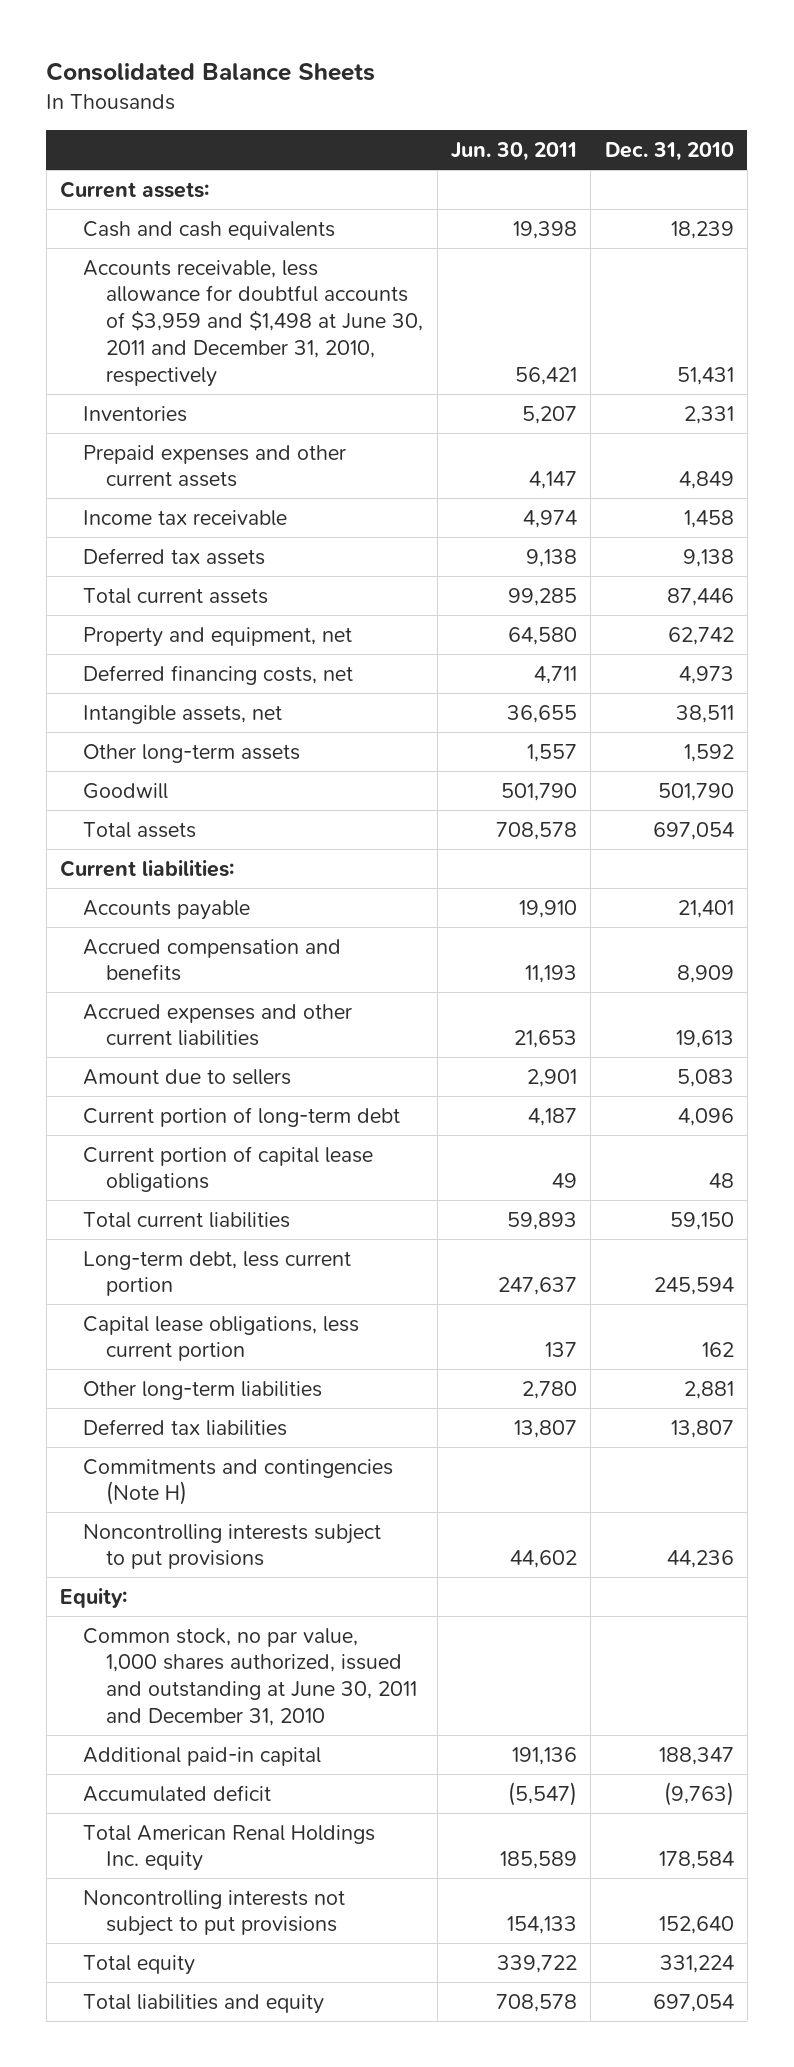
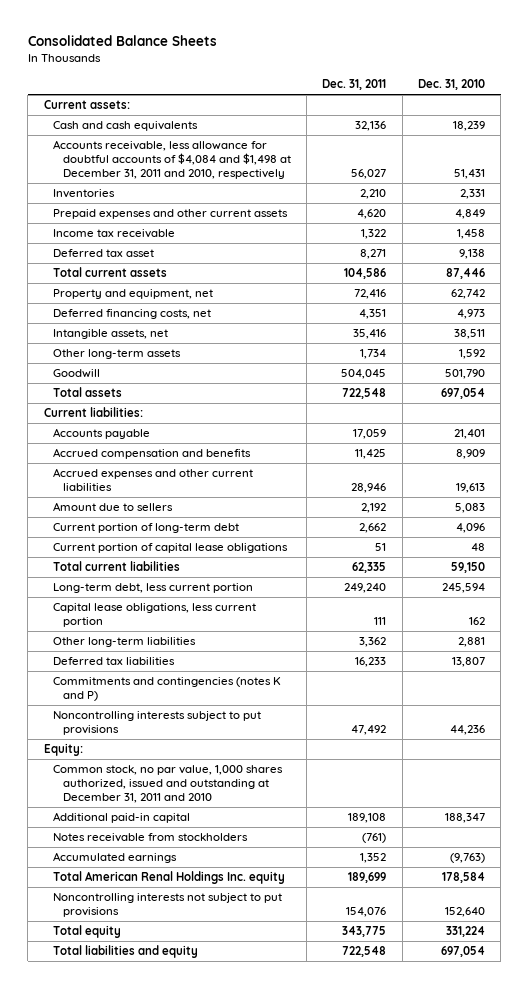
[450,142,577,162] Jun. 30, 2011 -> none
none -> [322,79,387,91] Dec. 31, 2011
[83,259,424,388] Accounts receivable, less allowance for doubtful accounts of $3,959 and $1,498 at June 30, 2011 and December 31, 2010, respectively -> [53,140,291,180] Accounts receivable, less allowance for doubtful accounts of $4,084 and $1,498 at December 31, 2011 and 2010, respectively
[83,547,266,565] Deferred tax assets -> [53,249,155,258] Deferred tax asset
[83,1458,394,1506] Commitments and contingencies (Note H) -> [53,677,282,702] Commitments and contingencies (notes K and P)
[83,1627,418,1727] Common stock, no par value, 1,000 shares authorized, issued and outstanding at June 30, 2011 and December 31, 2010 -> [53,765,284,804] Common stock, no par value, 1,000 shares authorized, issued and outstanding at December 31, 2011 and 2010
none -> [53,833,249,843] Notes receivable from stockholders
[83,1784,272,1802] Accumulated deficit -> [53,852,178,864] Accumulated earnings

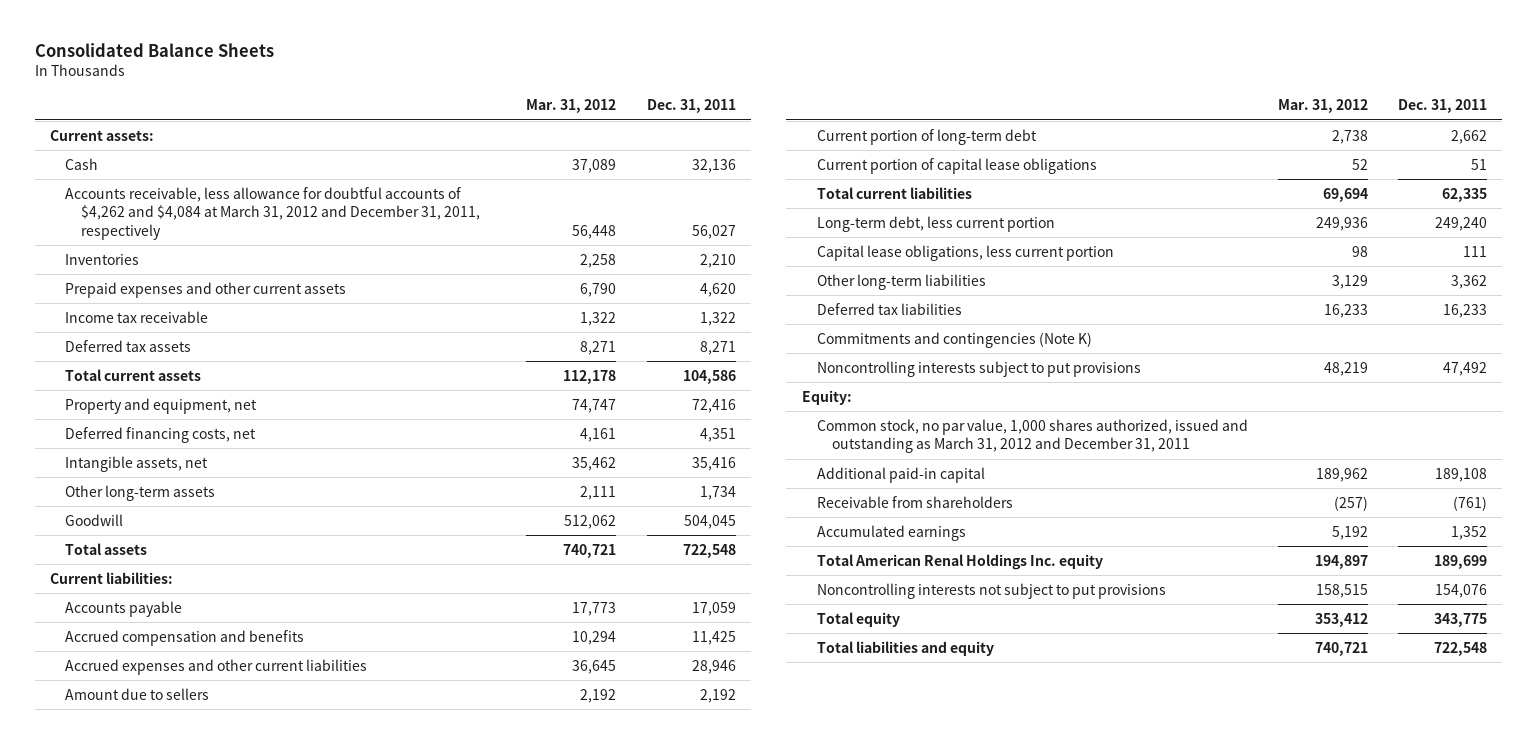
[418,79,486,91] Dec. 31, 2010 -> none
none -> [526,99,617,114] Mar. 31, 2012
[53,121,199,132] Cash and cash equivalents -> [65,157,99,170] Cash
[53,140,291,180] Accounts receivable, less allowance for doubtful accounts of $4,084 and $1,498 at December 31, 2011 and 2010, respectively -> [65,186,480,240] Accounts receivable, less allowance for doubtful accounts of $4,262 and $4,084 at March 31, 2012 and December 31, 2011, respectively
[53,249,155,258] Deferred tax asset -> [65,339,192,352] Deferred tax assets
[53,677,282,702] Commitments and contingencies (notes K and P) -> [816,331,1092,348] Commitments and contingencies (Note K)
[53,765,284,804] Common stock, no par value, 1,000 shares authorized, issued and outstanding at December 31, 2011 and 2010 -> [816,418,1248,454] Common stock, no par value, 1,000 shares authorized, issued and outstanding as March 31, 2012 and December 31, 2011
[53,833,249,843] Notes receivable from stockholders -> [816,495,1013,508] Receivable from shareholders

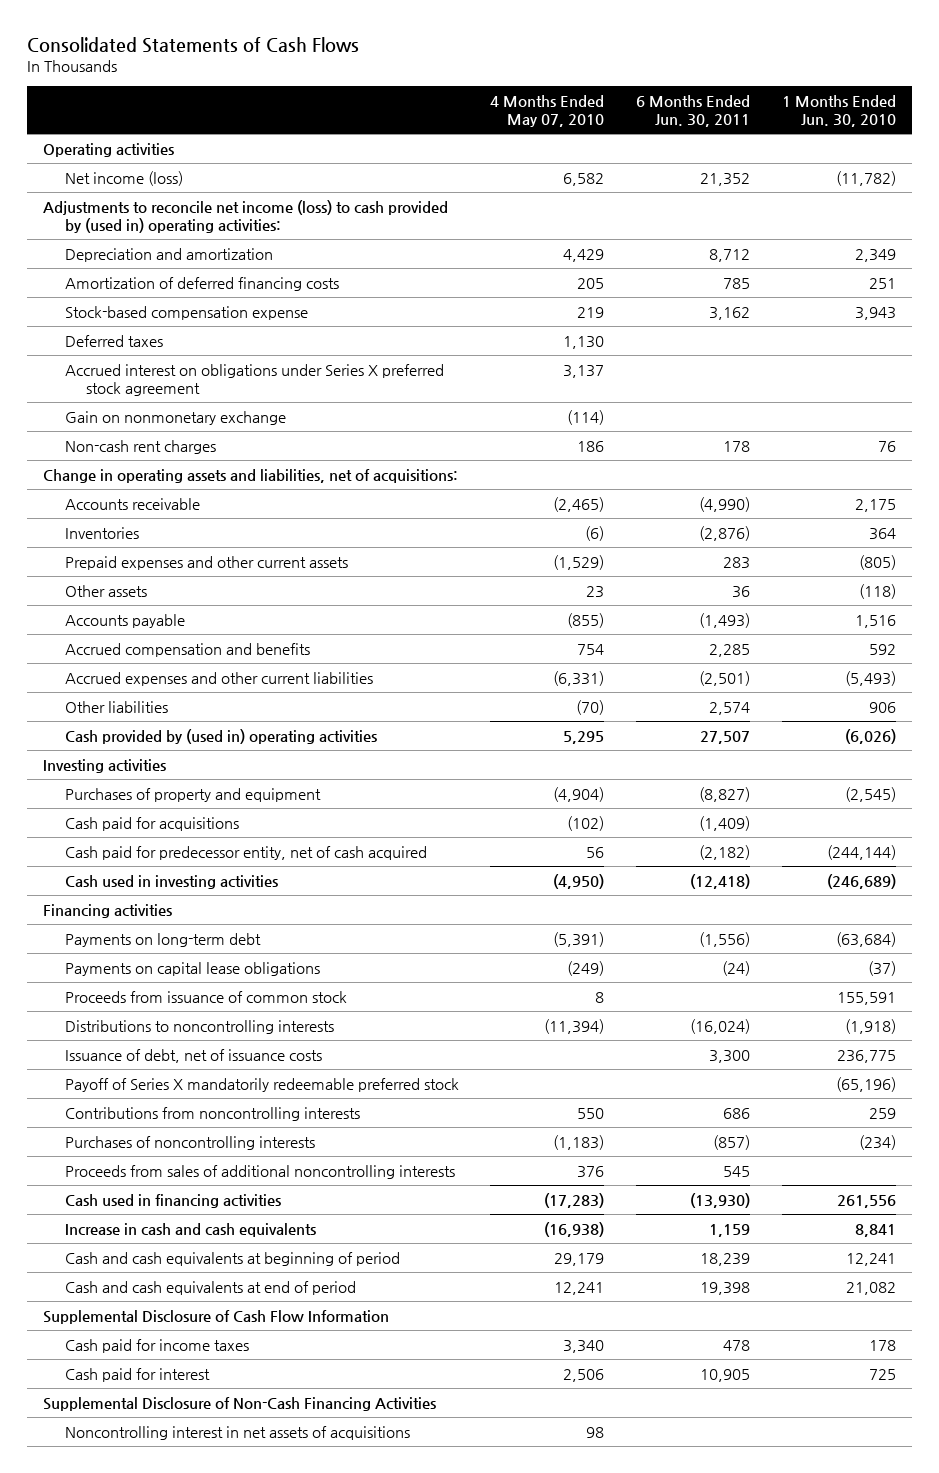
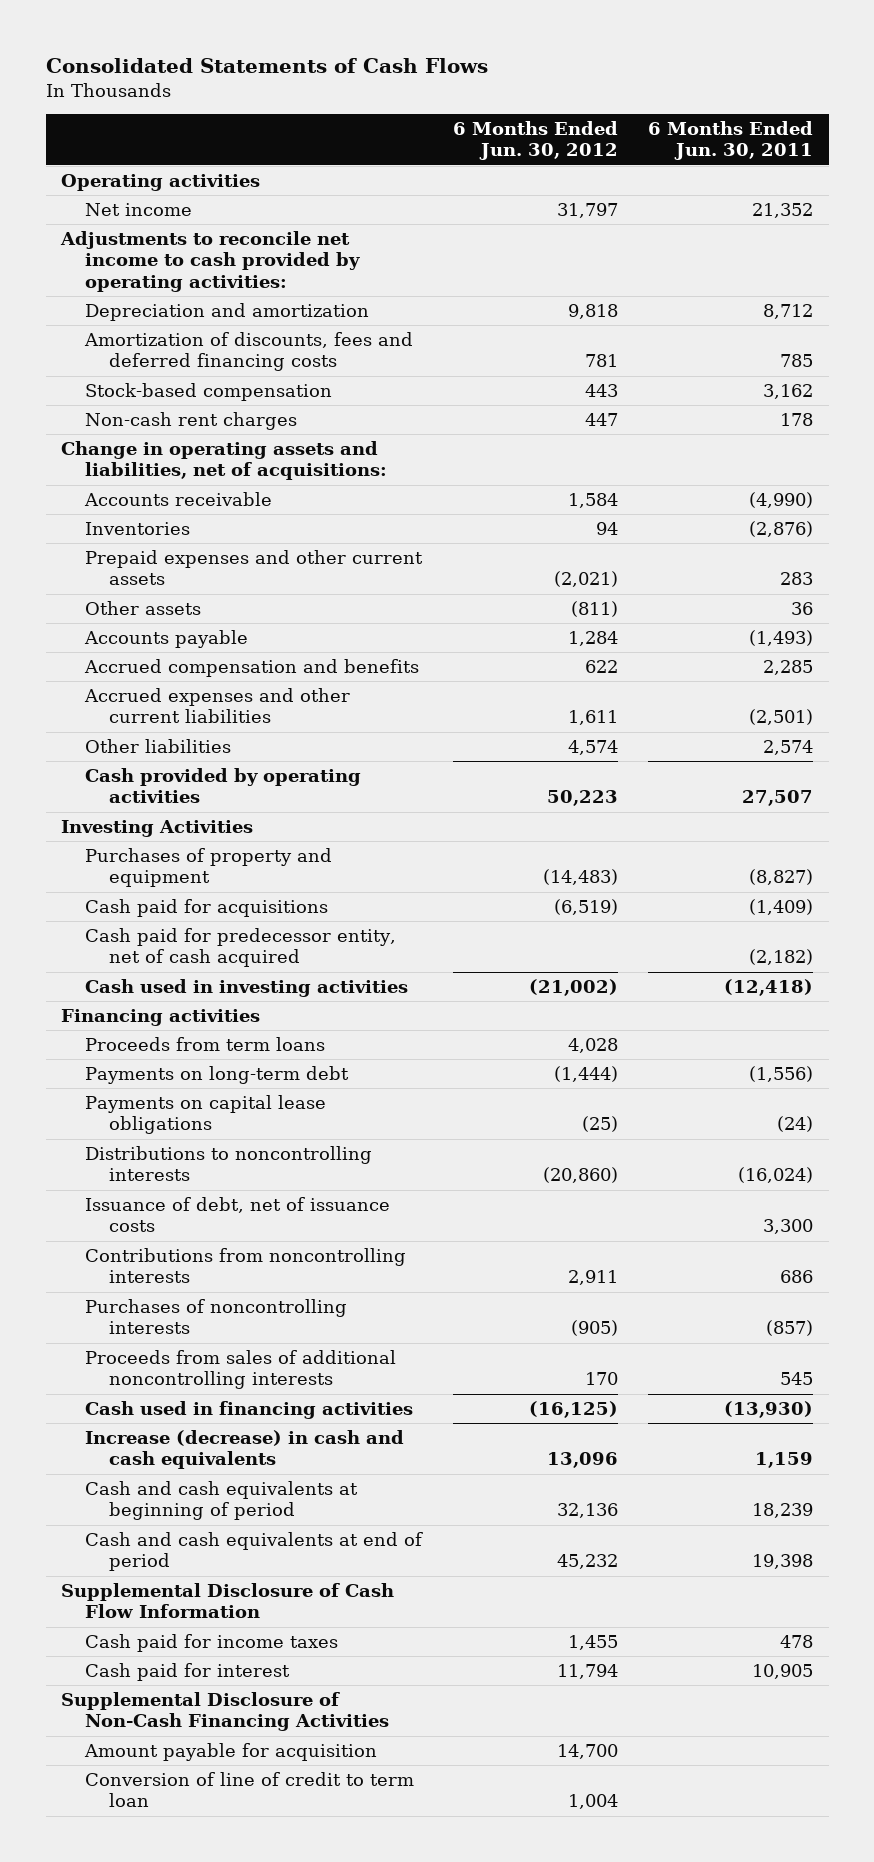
[490,94,605,128] 4 Months Ended May 07, 2010 -> none
[781,94,896,128] 1 Months Ended Jun. 30, 2010 -> none
none -> [452,121,618,161] 6 Months Ended Jun. 30, 2012
[64,170,183,186] Net income (loss) -> [84,203,192,217] Net income
[42,199,448,234] Adjustments to reconcile net income (loss) to cash provided by (used in) operating activities: -> [59,231,360,292] Adjustments to reconcile net income to cash provided by operating activities:
[64,334,163,347] Deferred taxes -> none
[64,363,444,397] Accrued interest on obligations under Series X preferred stock agreement -> none
[64,410,286,425] Gain on nonmonetary exchange -> none
[64,276,339,291] Amortization of deferred financing costs -> [83,332,413,372] Amortization of discounts, fees and deferred financing costs
[64,305,308,320] Stock-based compensation expense -> [84,383,332,402] Stock-based compensation
[64,728,377,744] Cash provided by (used in) operating activities -> [84,768,361,804] Cash provided by operating activities
[42,758,166,773] Investing activities -> [60,820,253,838] Investing Activities
none -> [84,1037,325,1052] Proceeds from term loans
[64,990,347,1003] Proceeds from issuance of common stock -> none
[64,1077,459,1092] Payoff of Series X mandatorily redeemable preferred stock -> none
[64,1222,316,1237] Increase in cash and cash equivalents -> [84,1430,404,1470] Increase (decrease) in cash and cash equivalents
[64,1425,410,1440] Noncontrolling interest in net assets of acquisitions -> none
none -> [83,1743,377,1762] Amount payable for acquisition
none -> [84,1772,414,1808] Conversion of line of credit to term loan

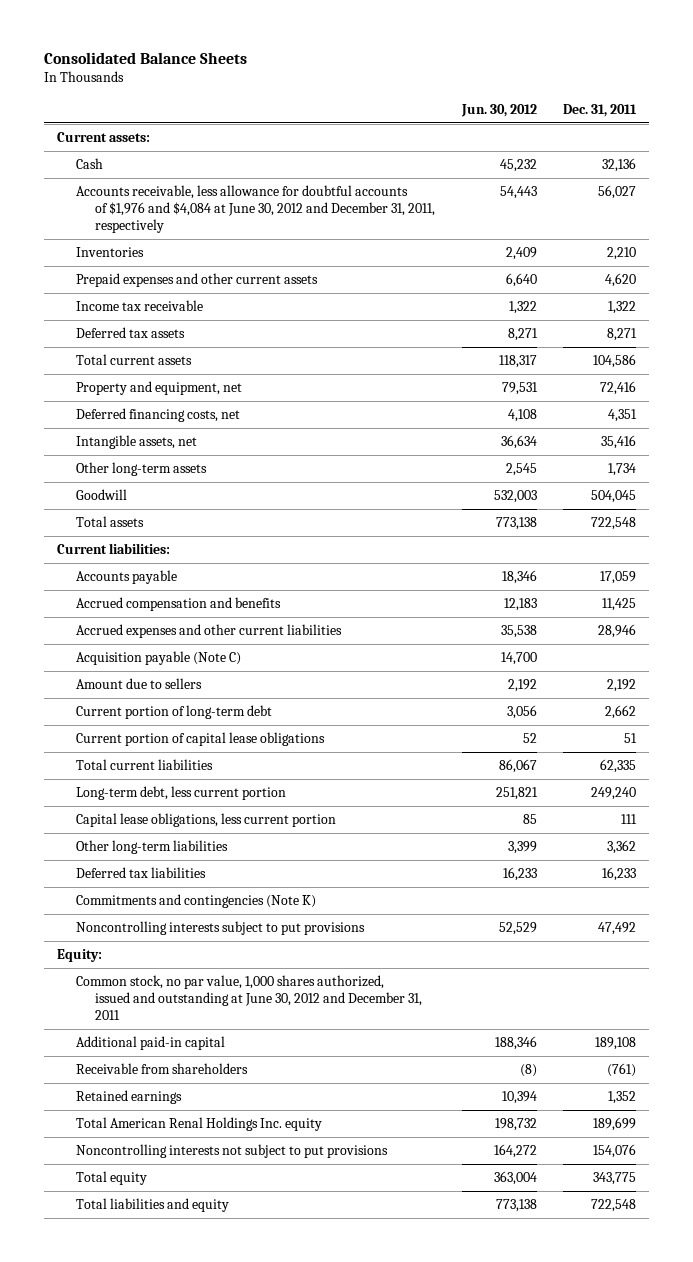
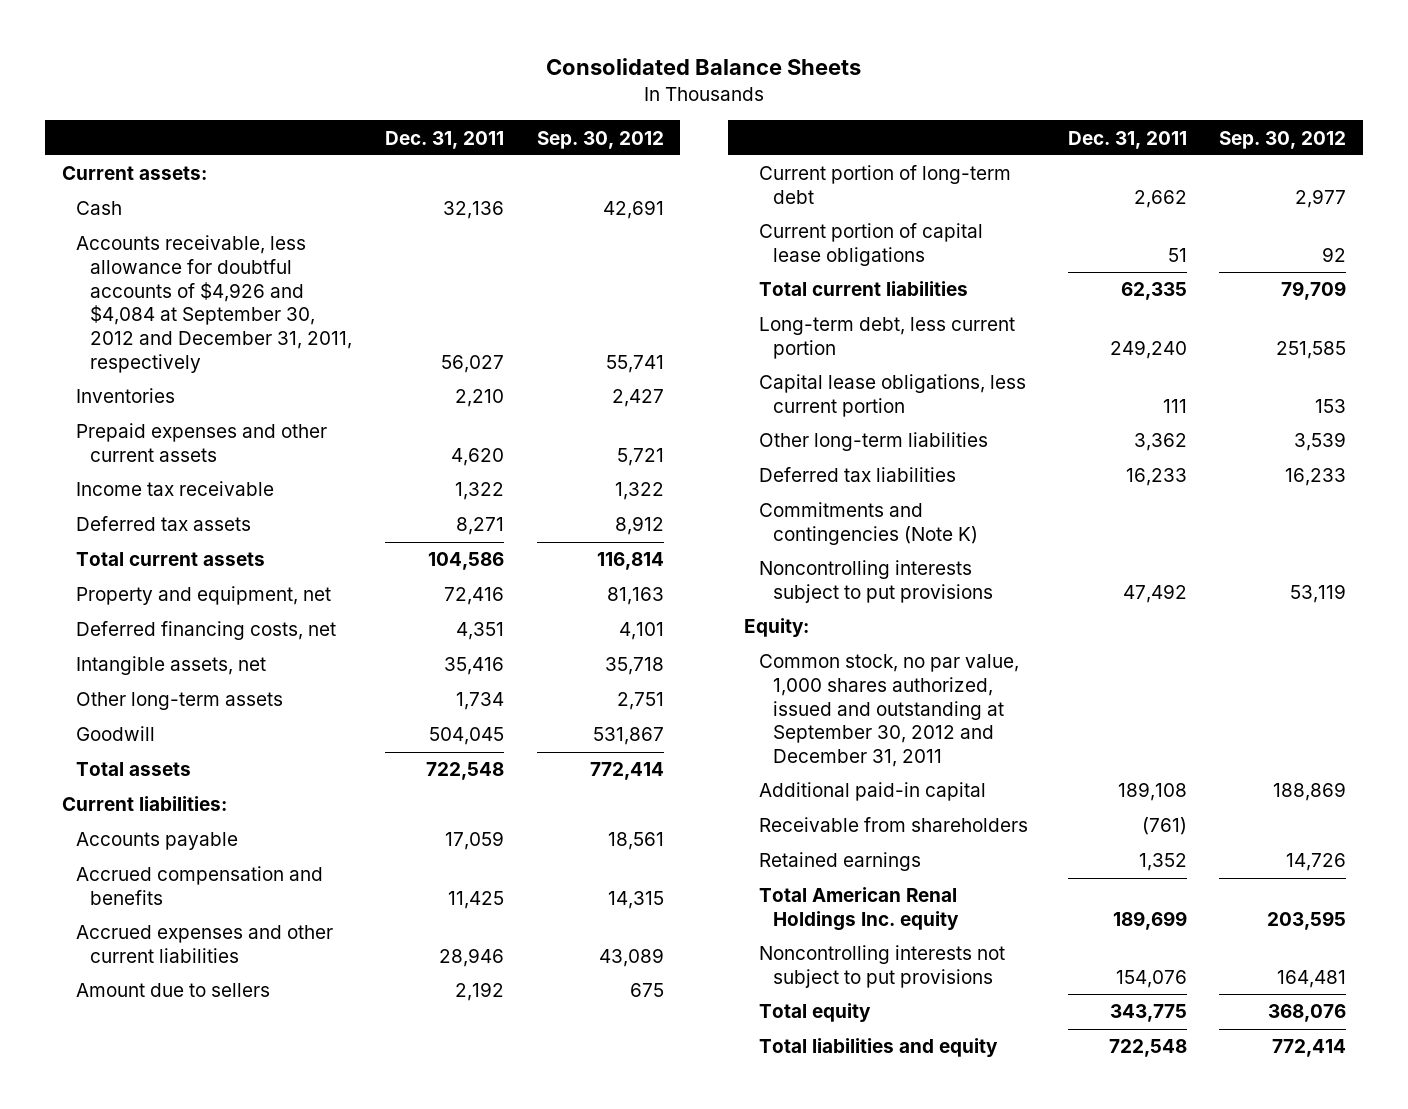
[460,103,537,117] Jun. 30, 2012 -> none
none -> [536,130,664,149] Sep. 30, 2012
[76,185,436,234] Accounts receivable, less allowance for doubtful accounts of $1,976 and $4,084 at June 30, 2012 and December 31, 2011, respectively -> [76,235,353,373] Accounts receivable, less allowance for doubtful accounts of $4,926 and $4,084 at September 30, 2012 and December 31, 2011, respectively
[76,651,242,666] Acquisition payable (Note C) -> none
[76,975,423,1021] Common stock, no par value, 1,000 shares authorized, issued and outstanding at June 30, 2012 and December 31, 2011 -> [758,654,1019,768] Common stock, no par value, 1,000 shares authorized, issued and outstanding at September 30, 2012 and December 31, 2011

